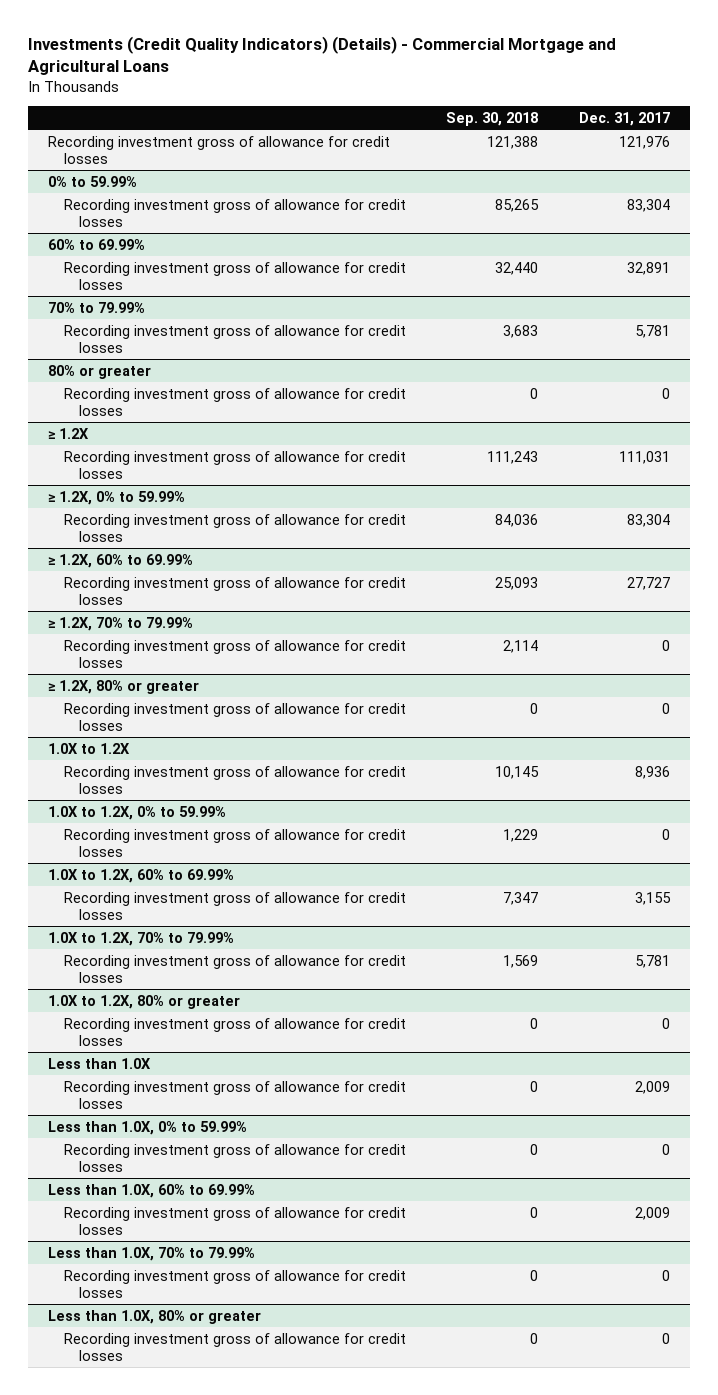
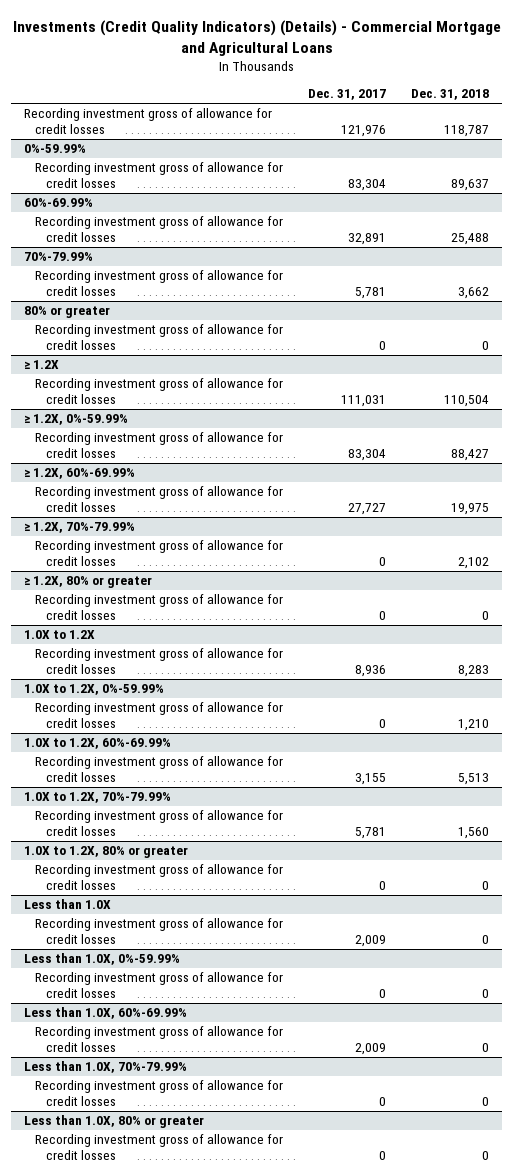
[446,111,539,126] Sep. 30, 2018 -> none
none -> [411,89,490,101] Dec. 31, 2018
[47,175,137,187] 0% to 59.99% -> [23,144,86,154] 0%-59.99%
[47,238,145,250] 60% to 69.99% -> [23,198,93,208] 60%-69.99%
[47,301,145,313] 70% to 79.99% -> [23,252,93,262] 70%-79.99%
[47,490,185,505] ≥ 1.2X, 0% to 59.99% -> [23,414,128,426] ≥ 1.2X, 0%-59.99%
[47,553,193,568] ≥ 1.2X, 60% to 69.99% -> [23,468,135,480] ≥ 1.2X, 60%-69.99%
[47,616,193,631] ≥ 1.2X, 70% to 79.99% -> [23,522,135,534] ≥ 1.2X, 70%-79.99%
[47,805,226,820] 1.0X to 1.2X, 0% to 59.99% -> [23,684,164,696] 1.0X to 1.2X, 0%-59.99%
[47,868,234,883] 1.0X to 1.2X, 60% to 69.99% -> [23,738,171,750] 1.0X to 1.2X, 60%-69.99%
[47,931,234,946] 1.0X to 1.2X, 70% to 79.99% -> [23,792,171,804] 1.0X to 1.2X, 70%-79.99%
[47,1120,247,1135] Less than 1.0X, 0% to 59.99% -> [23,953,180,966] Less than 1.0X, 0%-59.99%
[47,1183,255,1198] Less than 1.0X, 60% to 69.99% -> [23,1007,187,1020] Less than 1.0X, 60%-69.99%
[47,1246,255,1261] Less than 1.0X, 70% to 79.99% -> [23,1061,187,1074] Less than 1.0X, 70%-79.99%

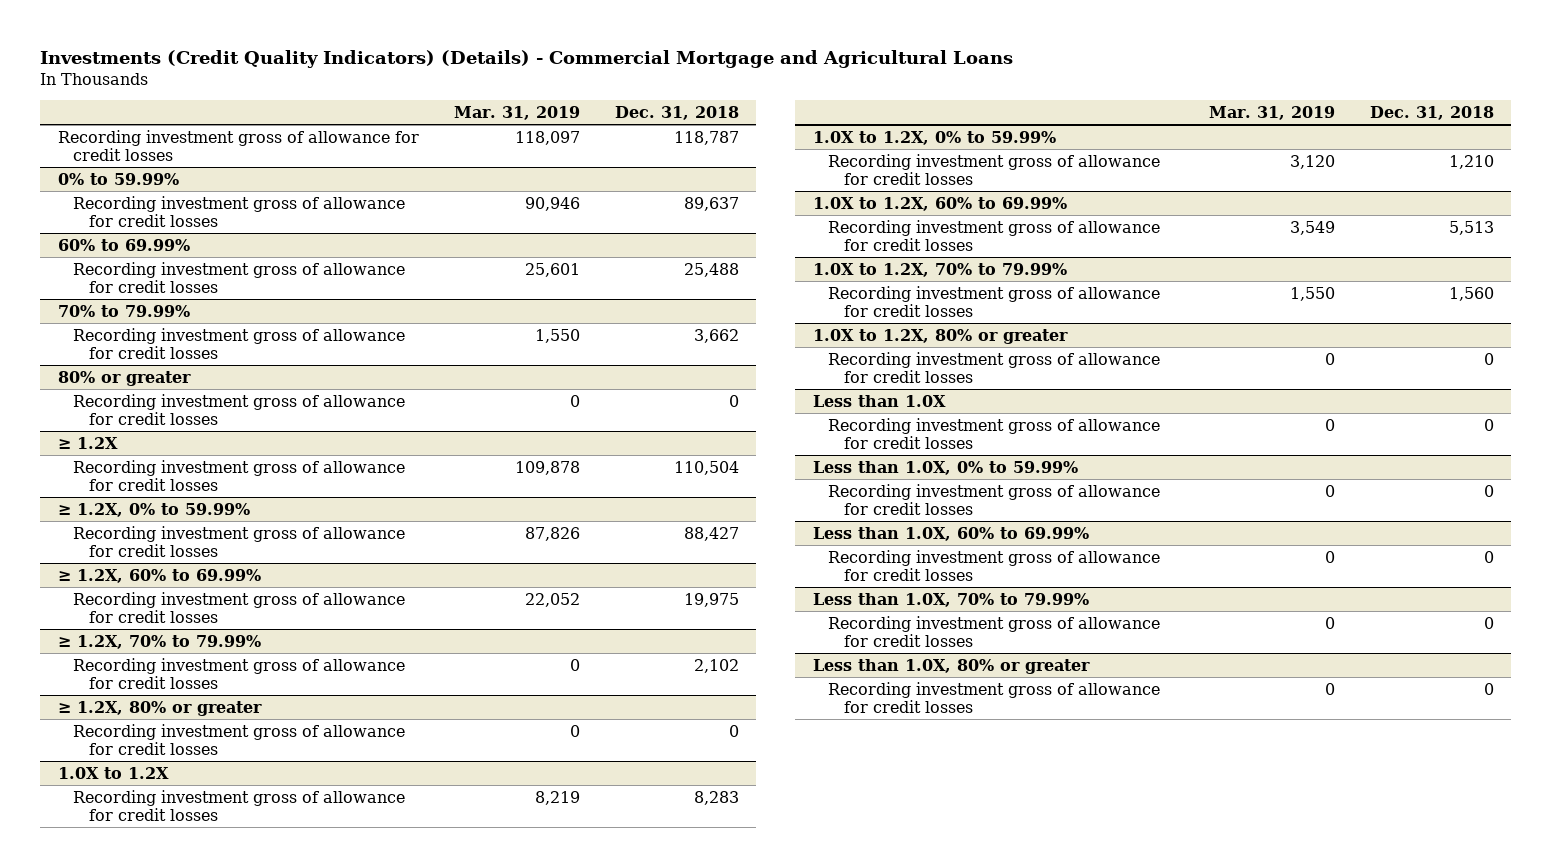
[308,89,387,101] Dec. 31, 2017 -> none
none -> [453,105,580,120] Mar. 31, 2019
[23,144,86,154] 0%-59.99% -> [57,172,179,185] 0% to 59.99%
[23,198,93,208] 60%-69.99% -> [57,238,190,251] 60% to 69.99%
[23,252,93,262] 70%-79.99% -> [57,304,190,317] 70% to 79.99%
[23,414,128,426] ≥ 1.2X, 0%-59.99% -> [57,502,250,517] ≥ 1.2X, 0% to 59.99%
[23,468,135,480] ≥ 1.2X, 60%-69.99% -> [57,568,261,583] ≥ 1.2X, 60% to 69.99%
[23,522,135,534] ≥ 1.2X, 70%-79.99% -> [57,634,261,649] ≥ 1.2X, 70% to 79.99%
[23,684,164,696] 1.0X to 1.2X, 0%-59.99% -> [812,130,1056,145] 1.0X to 1.2X, 0% to 59.99%
[23,738,171,750] 1.0X to 1.2X, 60%-69.99% -> [812,196,1067,211] 1.0X to 1.2X, 60% to 69.99%
[23,792,171,804] 1.0X to 1.2X, 70%-79.99% -> [812,262,1067,277] 1.0X to 1.2X, 70% to 79.99%
[23,953,180,966] Less than 1.0X, 0%-59.99% -> [812,460,1078,475] Less than 1.0X, 0% to 59.99%
[23,1007,187,1020] Less than 1.0X, 60%-69.99% -> [812,526,1089,541] Less than 1.0X, 60% to 69.99%
[23,1061,187,1074] Less than 1.0X, 70%-79.99% -> [812,592,1089,607] Less than 1.0X, 70% to 79.99%

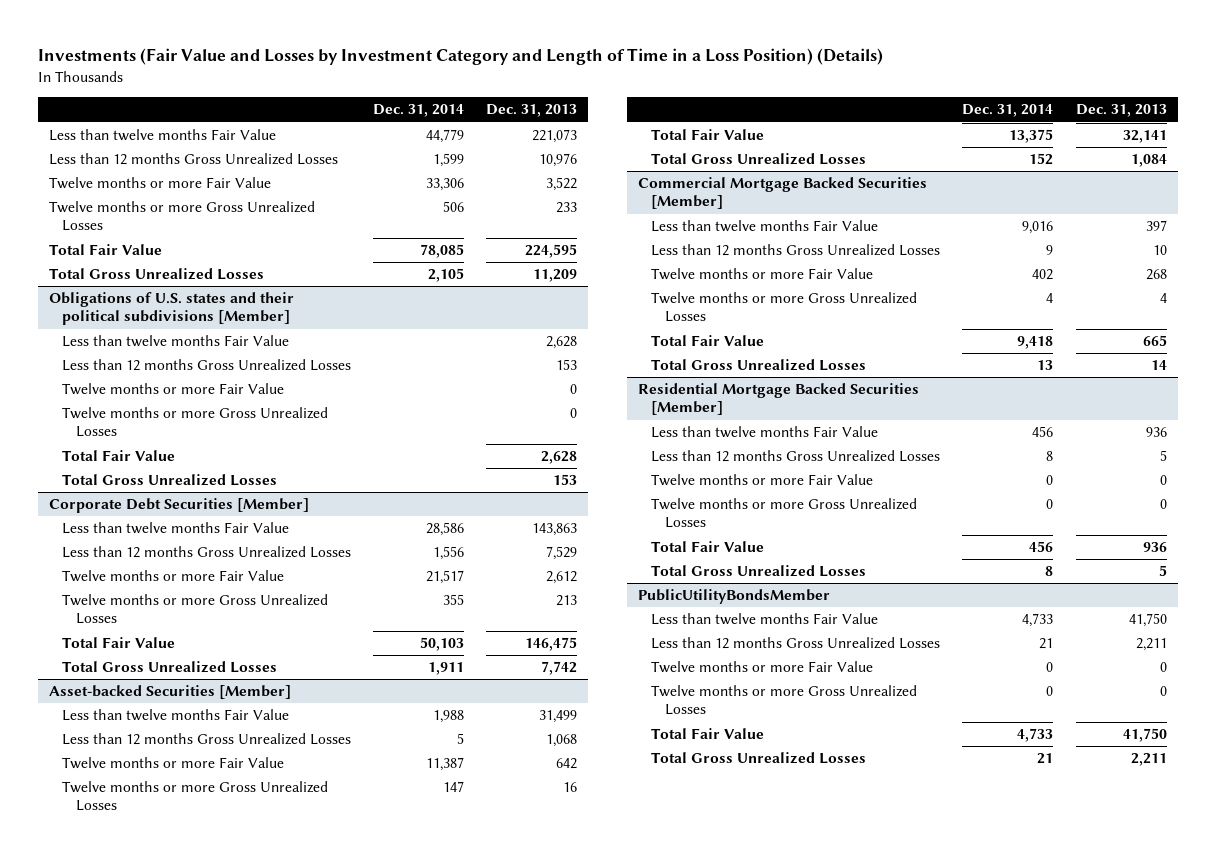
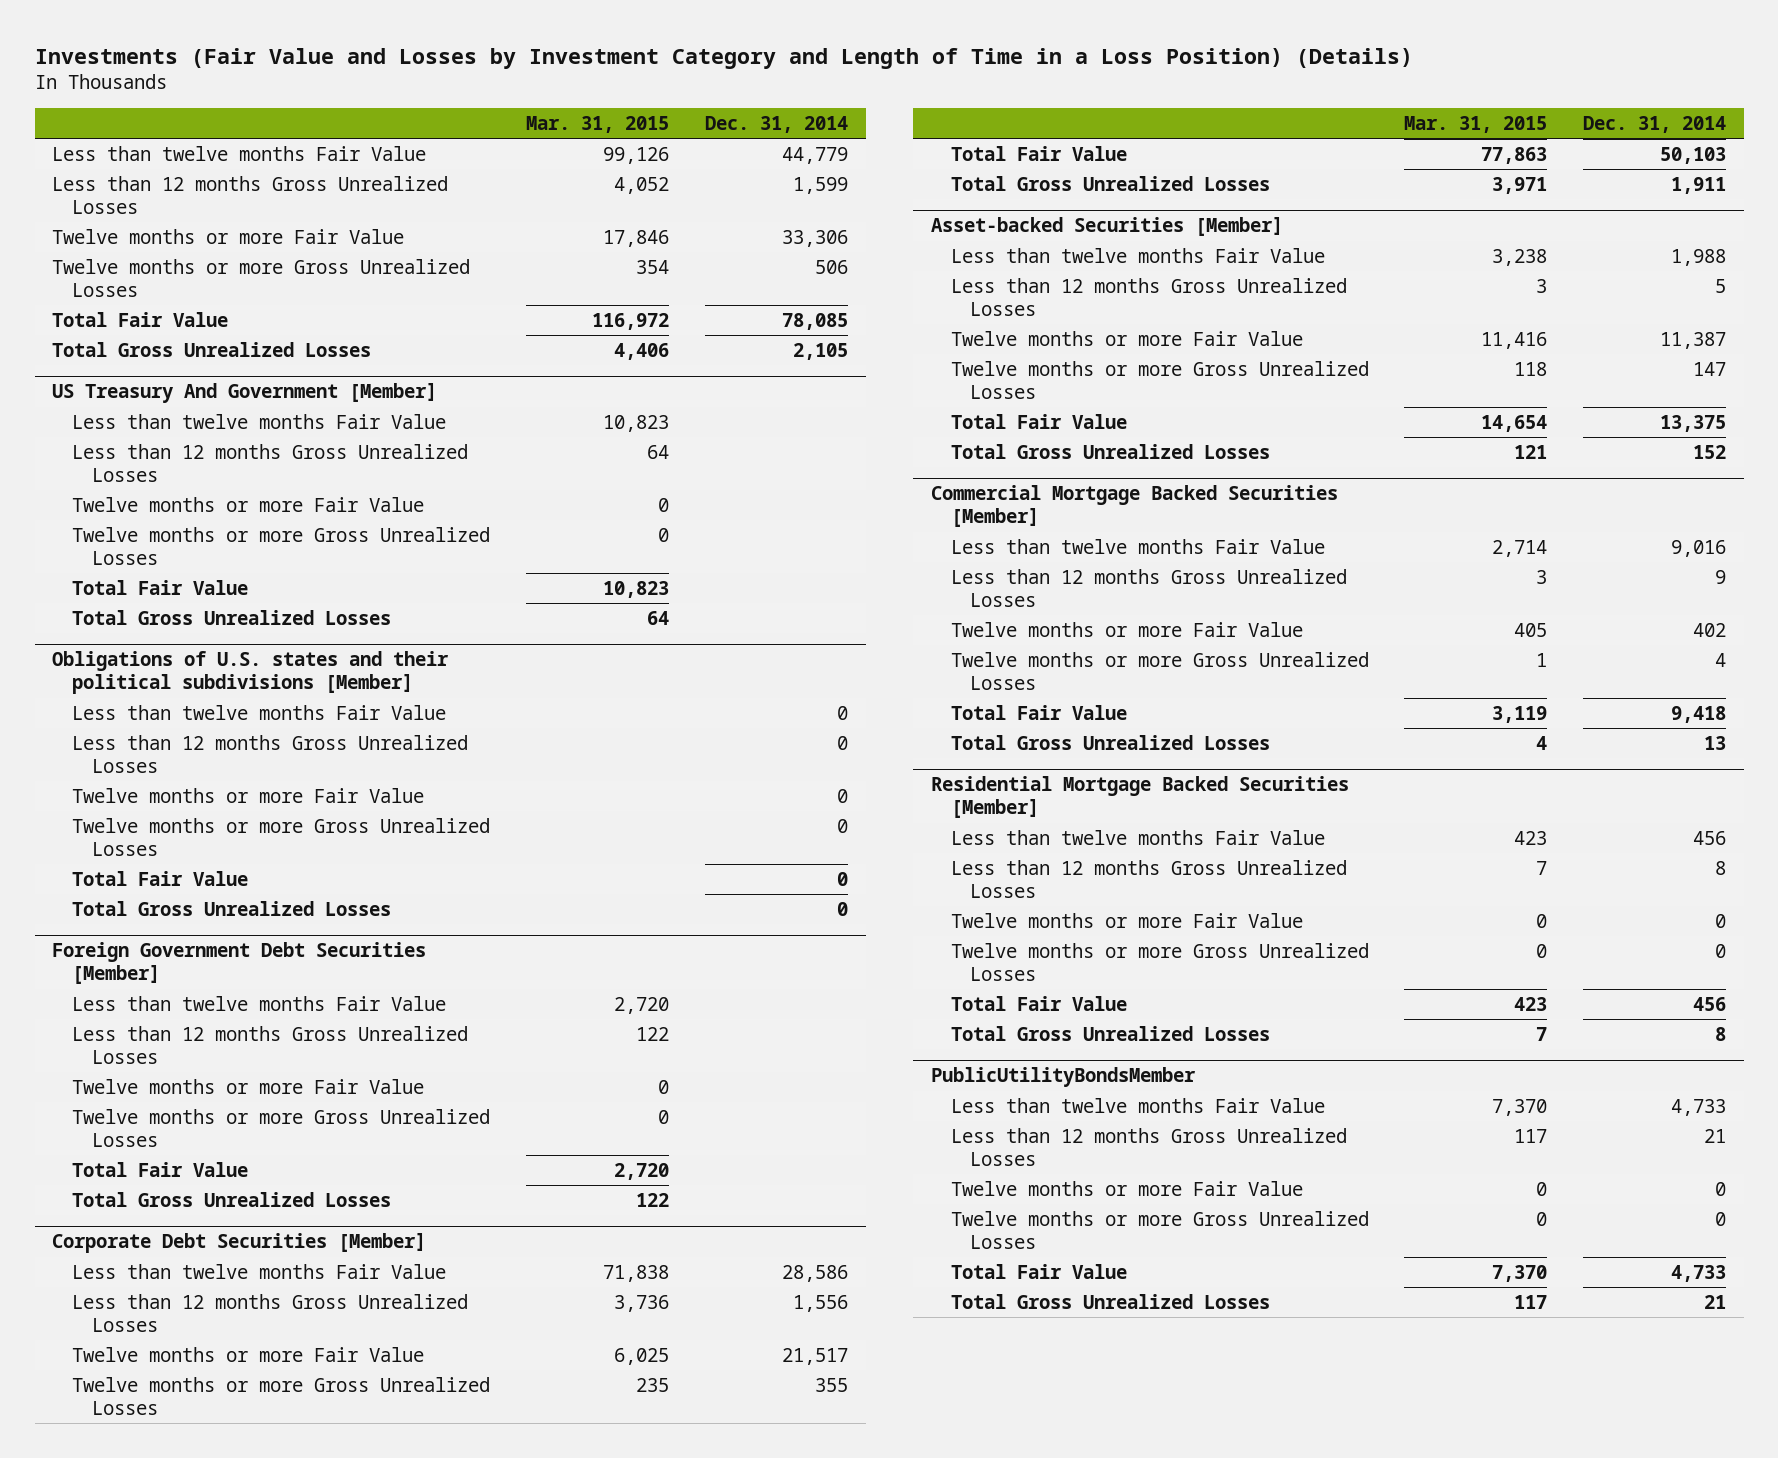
[486,104,578,118] Dec. 31, 2013 -> none
none -> [525,116,669,134] Mar. 31, 2015
none -> [52,383,438,404] US Treasury And Government [Member]
none -> [72,413,447,429] Less than twelve months Fair Value
none -> [72,443,469,482] Less than 12 months Gross Unrealized Losses
none -> [72,496,425,512] Twelve months or more Fair Value
none -> [72,526,491,565] Twelve months or more Gross Unrealized Losses
none -> [72,579,249,595] Total Fair Value
none -> [72,609,392,625] Total Gross Unrealized Losses
none -> [72,704,447,720] Less than twelve months Fair Value
none -> [72,734,469,773] Less than 12 months Gross Unrealized Losses
none -> [72,787,425,803] Twelve months or more Fair Value
none -> [72,817,491,856] Twelve months or more Gross Unrealized Losses
none -> [72,870,249,886] Total Fair Value
none -> [72,900,392,916] Total Gross Unrealized Losses
none -> [52,942,427,985] Foreign Government Debt Securities [Member]

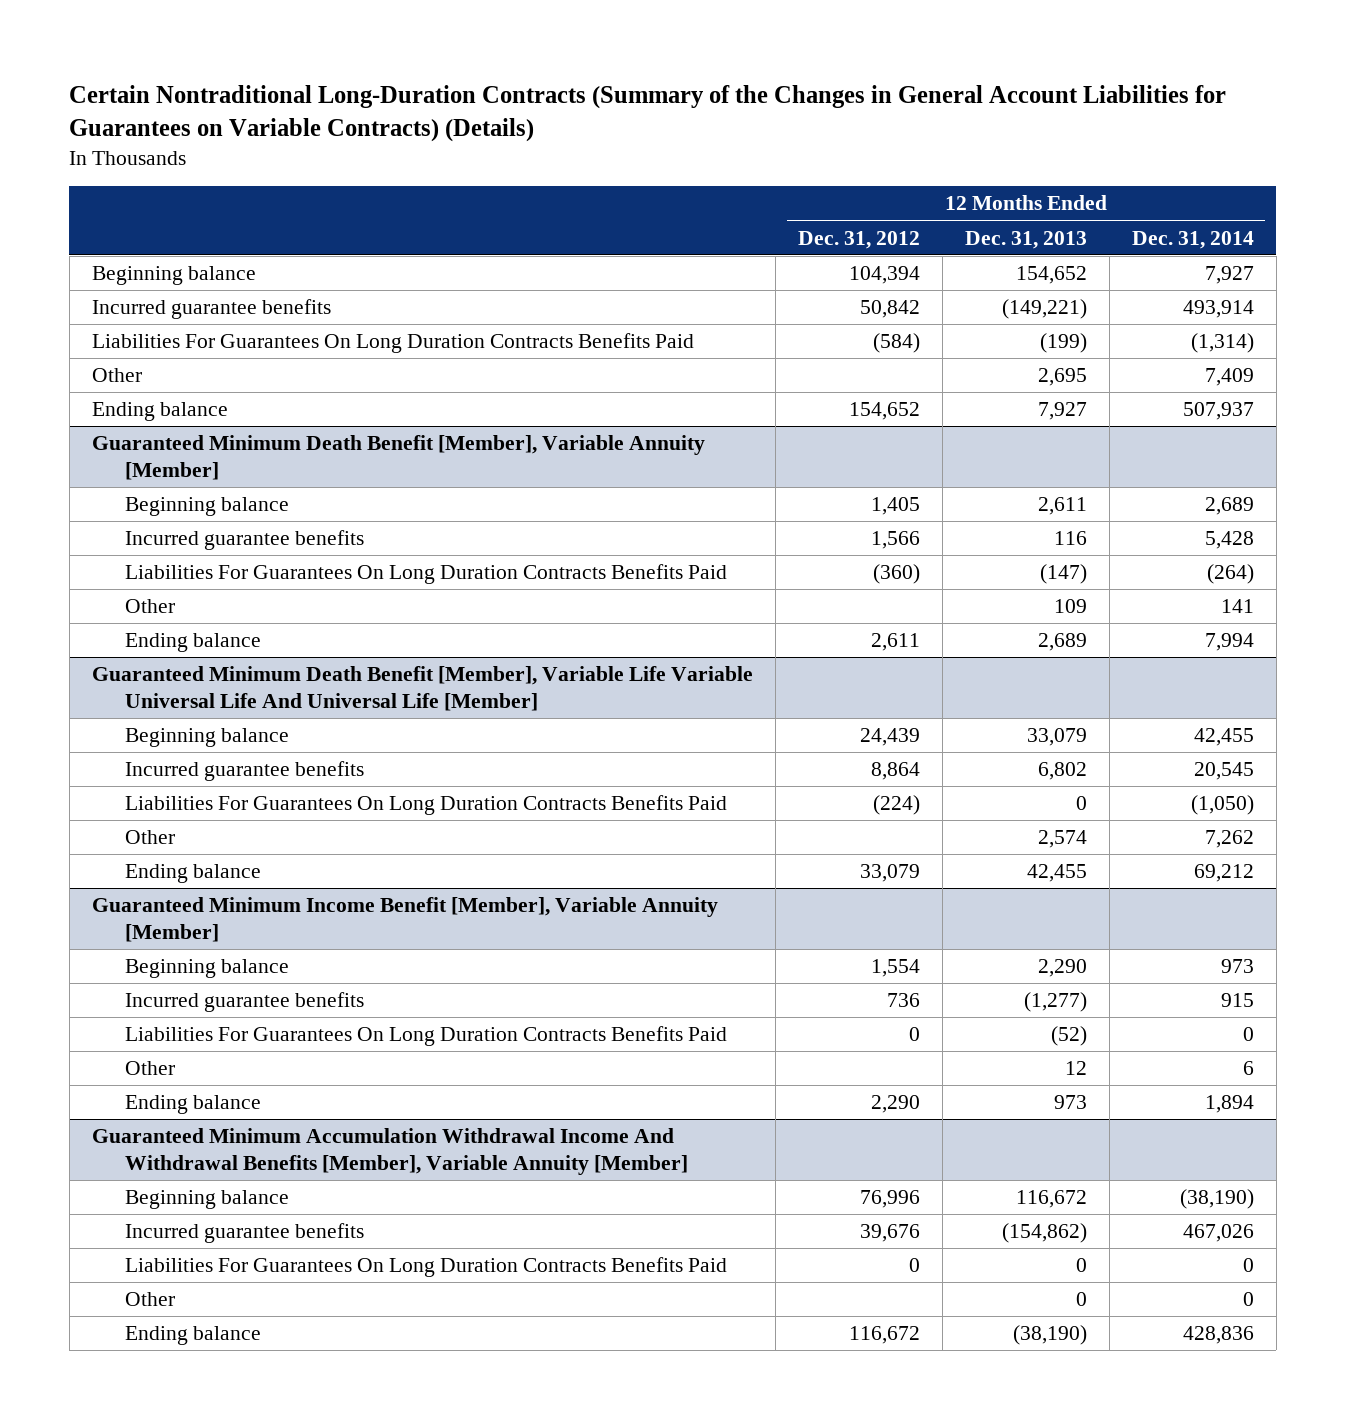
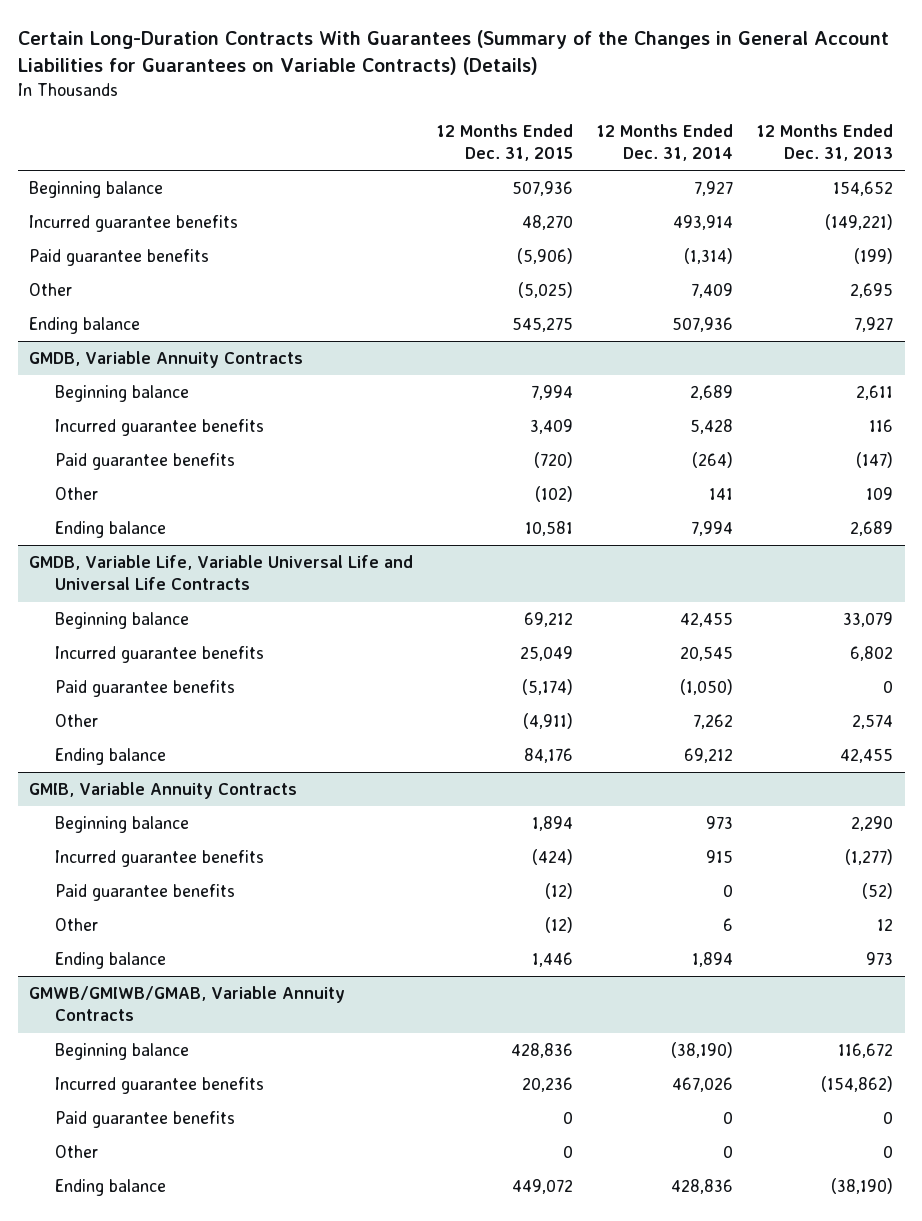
[69,84,1227,142] Certain Nontraditional Long-Duration Contracts (Summary of the Changes in General Account Liabilities for Guarantees on Variable Contracts) (Details) -> [17,29,889,76] Certain Long-Duration Contracts With Guarantees (Summary of the Changes in General Account Liabilities for Guarantees on Variable Contracts) (Details)
[797,230,920,249] Dec. 31, 2012 -> none
none -> [436,123,574,161] 12 Months Ended Dec. 31, 2015
[91,333,694,354] Liabilities For Guarantees On Long Duration Contracts Benefits Paid -> [29,249,210,267] Paid guarantee benefits
[91,435,705,480] Guaranteed Minimum Death Benefit [Member], Variable Annuity [Member] -> none
[1182,402,1254,421] 507,937 -> [672,317,734,333] 507,936
none -> [29,351,304,369] GMDB, Variable Annuity Contracts
[125,564,728,585] Liabilities For Guarantees On Long Duration Contracts Benefits Paid -> [55,453,236,471] Paid guarantee benefits
[91,666,753,711] Guaranteed Minimum Death Benefit [Member], Variable Life Variable Universal Life And Universal Life [Member] -> none
none -> [29,555,414,591] GMDB, Variable Life, Variable Universal Life and Universal Life Contracts
[125,795,728,816] Liabilities For Guarantees On Long Duration Contracts Benefits Paid -> [55,680,236,698] Paid guarantee benefits
[91,897,718,942] Guaranteed Minimum Income Benefit [Member], Variable Annuity [Member] -> none
none -> [29,782,298,800] GMIB, Variable Annuity Contracts
[125,1026,728,1047] Liabilities For Guarantees On Long Duration Contracts Benefits Paid -> [55,884,236,902] Paid guarantee benefits
[91,1128,689,1175] Guaranteed Minimum Accumulation Withdrawal Income And Withdrawal Benefits [Member], Variable Annuity [Member] -> none
none -> [29,986,346,1022] GMWB/GMIWB/GMAB, Variable Annuity Contracts
[125,1257,728,1278] Liabilities For Guarantees On Long Duration Contracts Benefits Paid -> [55,1111,236,1129] Paid guarantee benefits

